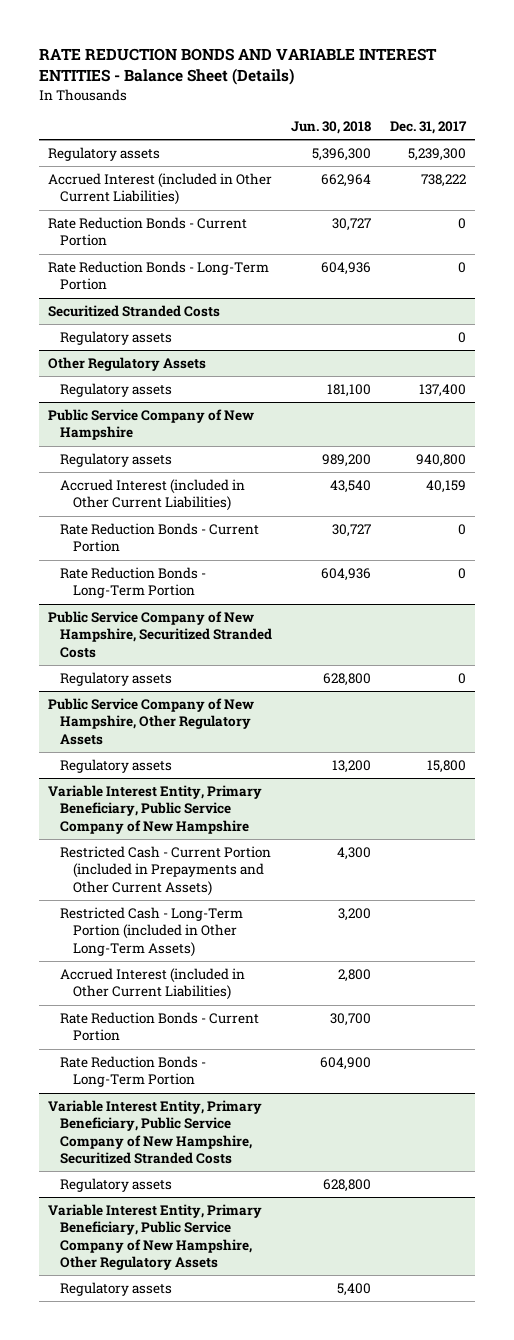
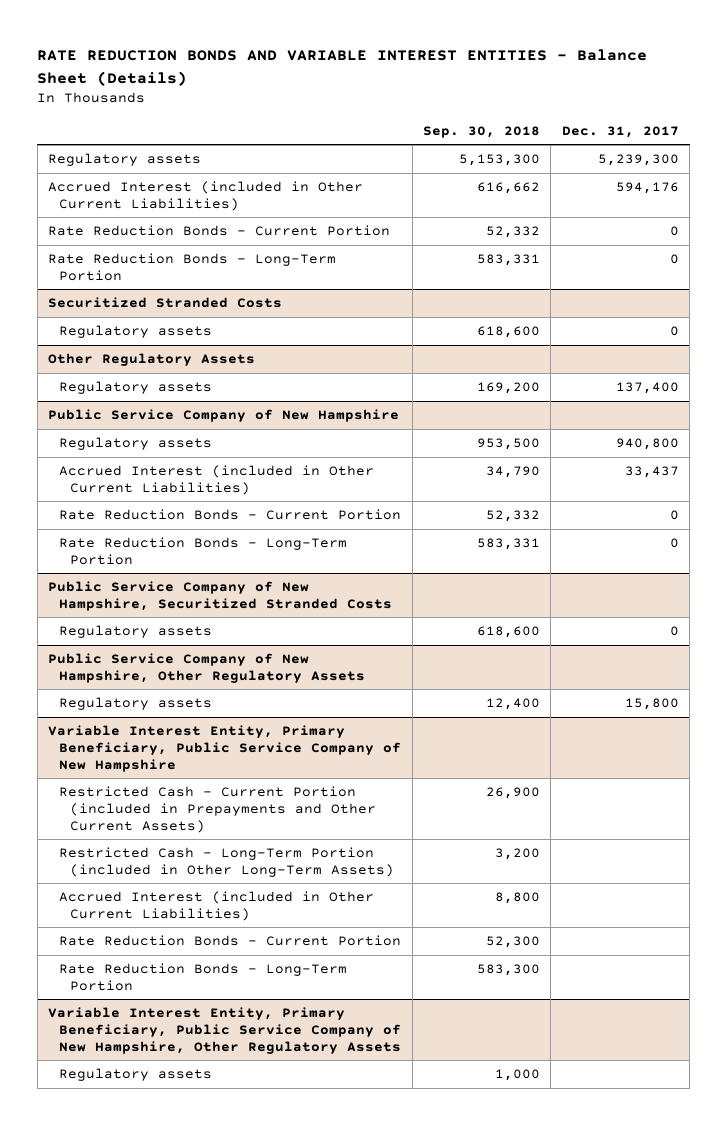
[291,121,372,135] Jun. 30, 2018 -> none
none -> [422,125,540,138] Sep. 30, 2018
[420,174,466,188] 738,222 -> [615,182,679,195] 594,176
[425,480,466,494] 40,159 -> [624,466,679,479] 33,437
[48,1100,263,1165] Variable Interest Entity, Primary Beneficiary, Public Service Company of New Hampshire, Securitized Stranded Costs -> none
[60,1178,173,1193] Regulatory assets -> none

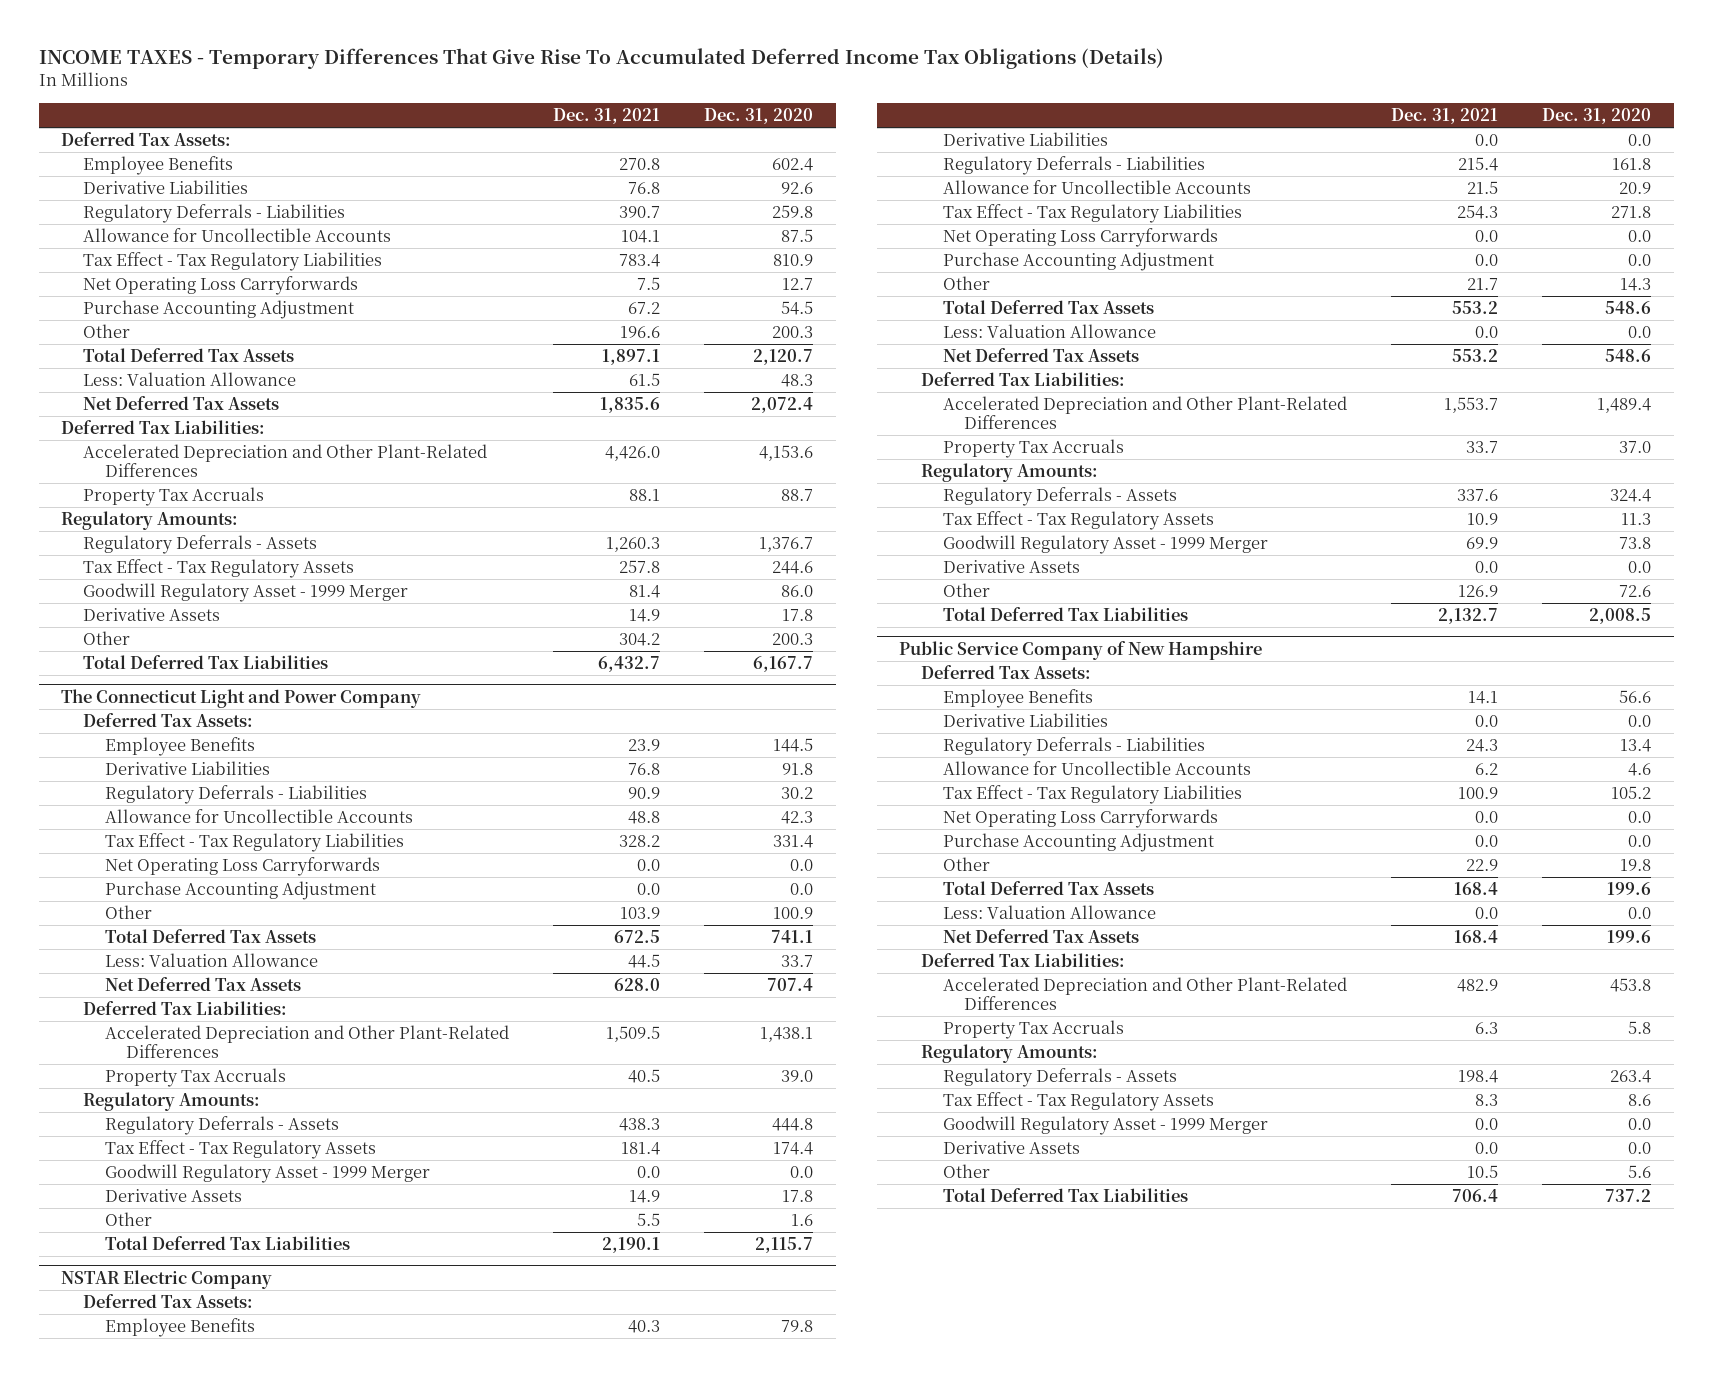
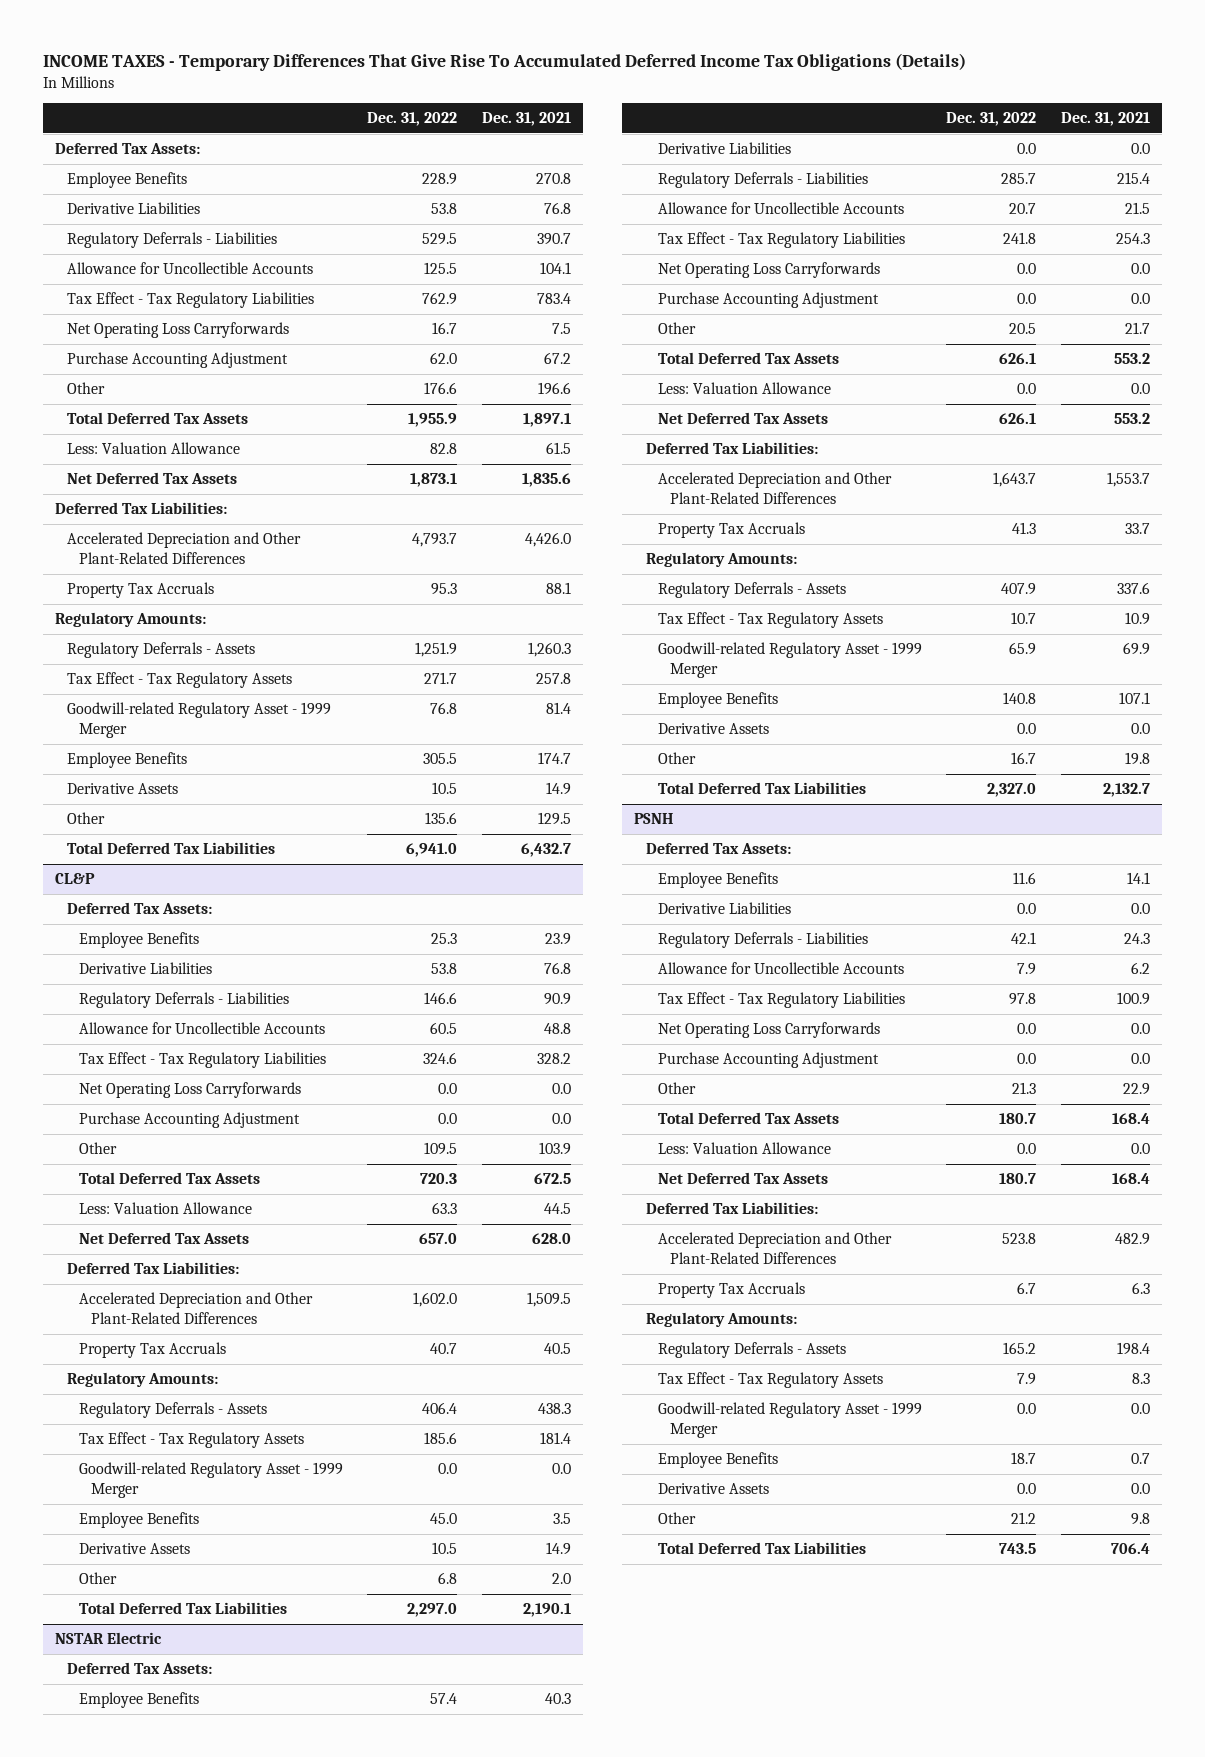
[704,107,814,124] Dec. 31, 2020 -> none
none -> [367,112,458,127] Dec. 31, 2022
[82,583,408,603] Goodwill Regulatory Asset - 1999 Merger -> [67,702,332,738] Goodwill-related Regulatory Asset - 1999 Merger
none -> [67,752,188,769] Employee Benefits
[618,633,660,647] 304.2 -> [537,812,571,826] 129.5
[60,688,421,708] The Connecticut Light and Power Company -> [54,873,95,885] CL&P
[104,1164,430,1184] Goodwill Regulatory Asset - 1999 Merger -> [79,1462,344,1498] Goodwill-related Regulatory Asset - 1999 Merger
none -> [79,1512,200,1529] Employee Benefits
[636,1213,660,1227] 5.5 -> [551,1573,571,1585] 2.0
[60,1269,272,1289] NSTAR Electric Company -> [54,1632,162,1645] NSTAR Electric
[942,535,1268,555] Goodwill Regulatory Asset - 1999 Merger -> [658,642,923,678] Goodwill-related Regulatory Asset - 1999 Merger
none -> [658,692,779,709] Employee Benefits
[1457,585,1498,598] 126.9 -> [1124,752,1150,766] 19.8
[898,640,1262,660] Public Service Company of New Hampshire -> [633,813,674,825] PSNH
[942,1116,1268,1136] Goodwill Regulatory Asset - 1999 Merger -> [658,1402,923,1438] Goodwill-related Regulatory Asset - 1999 Merger
none -> [658,1452,779,1469] Employee Benefits
[1466,1165,1498,1179] 10.5 -> [1130,1513,1150,1526] 9.8

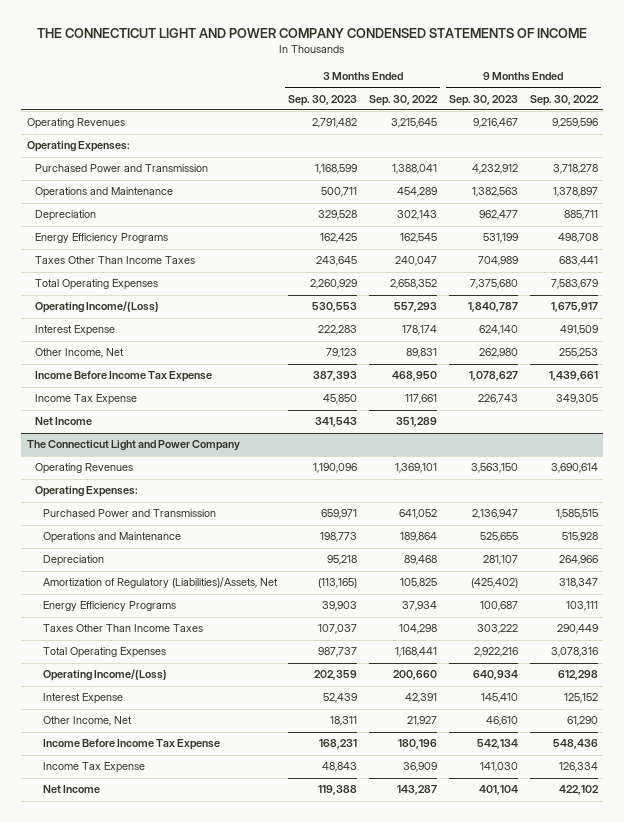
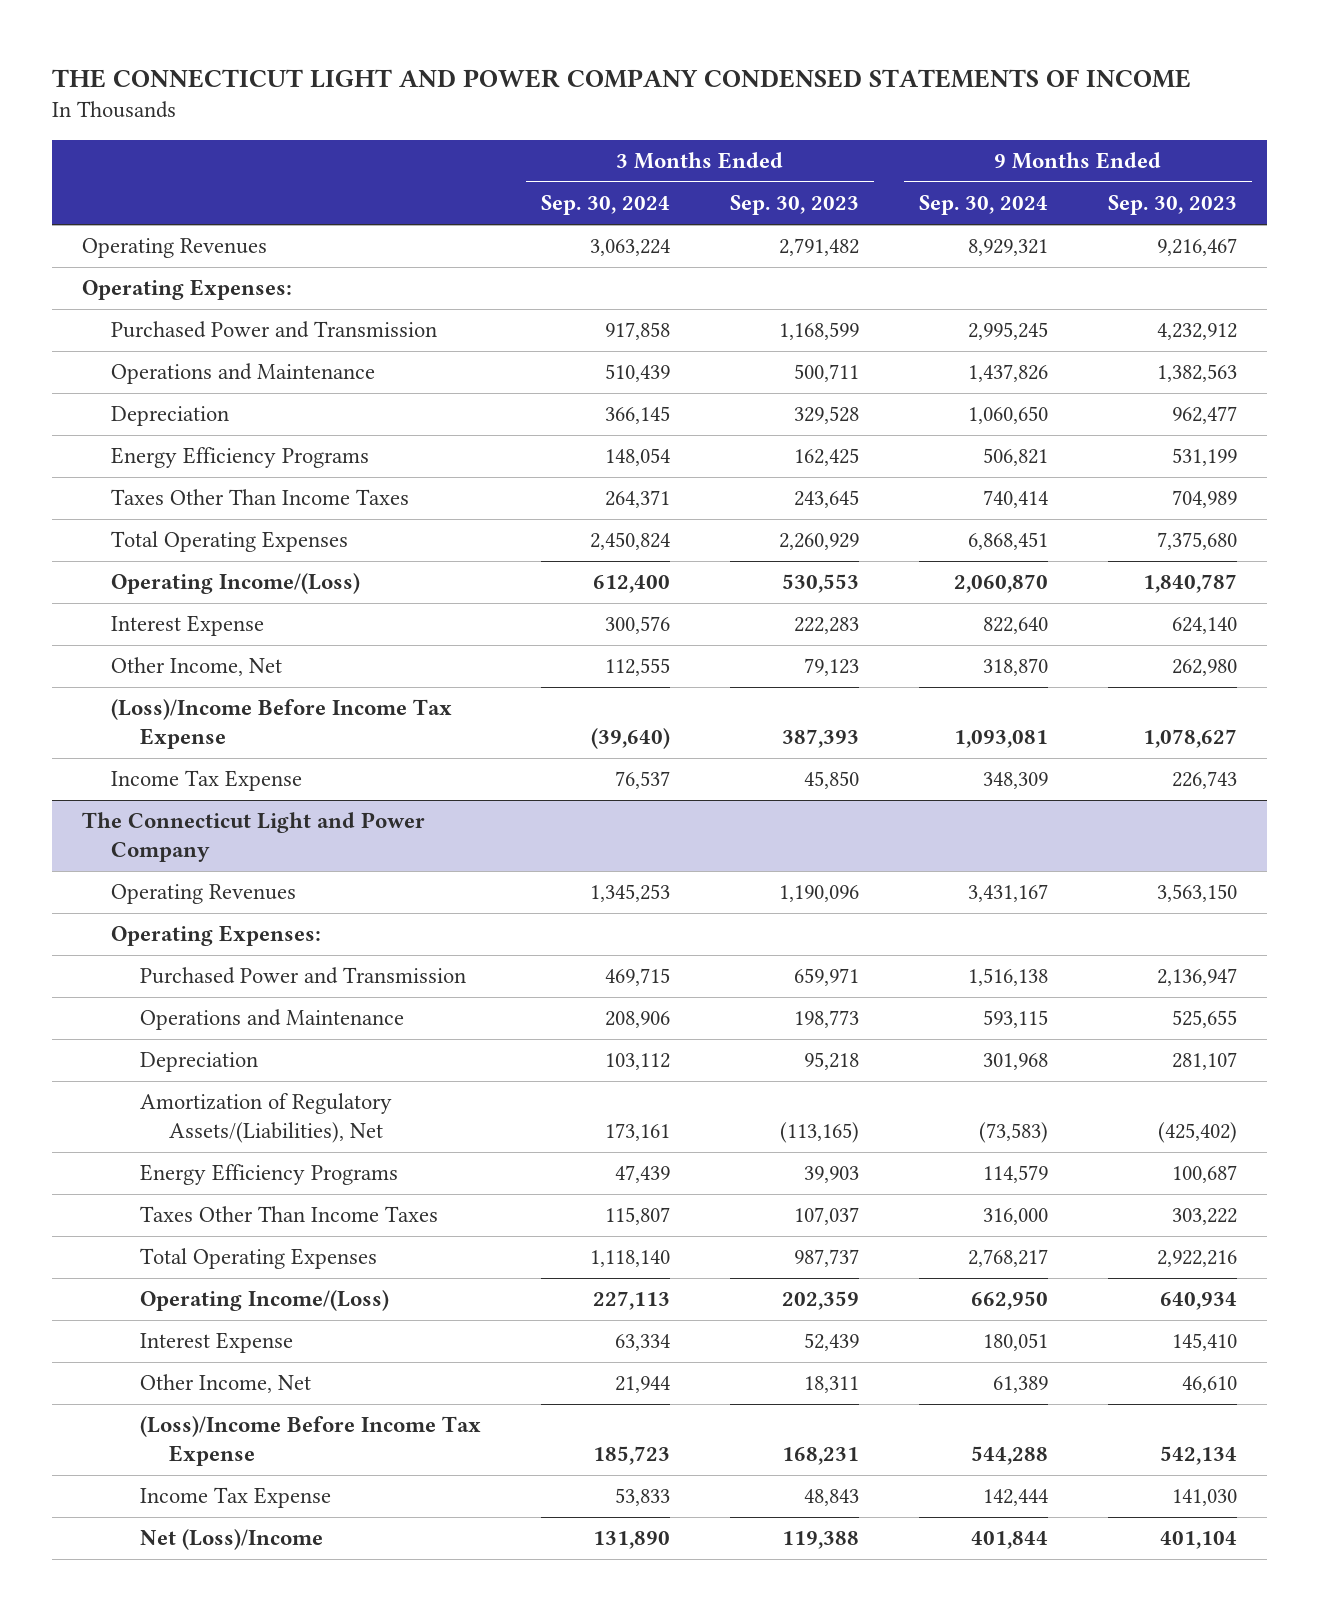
[369,94,439,106] Sep. 30, 2022 -> none
[529,94,599,106] Sep. 30, 2022 -> none
none -> [540,195,670,216] Sep. 30, 2024
none -> [919,195,1049,216] Sep. 30, 2024
[34,371,212,383] Income Before Income Tax Expense -> [110,699,452,750] (Loss)/Income Before Income Tax Expense
[34,417,92,426] Net Income -> none
[42,577,278,589] Amortization of Regulatory (Liabilities)/Assets, Net -> [139,1093,392,1144] Amortization of Regulatory Assets/(Liabilities), Net
[42,739,220,751] Income Before Income Tax Expense -> [139,1416,481,1467] (Loss)/Income Before Income Tax Expense
[42,785,100,794] Net Income -> [139,1529,323,1551] Net (Loss)/Income

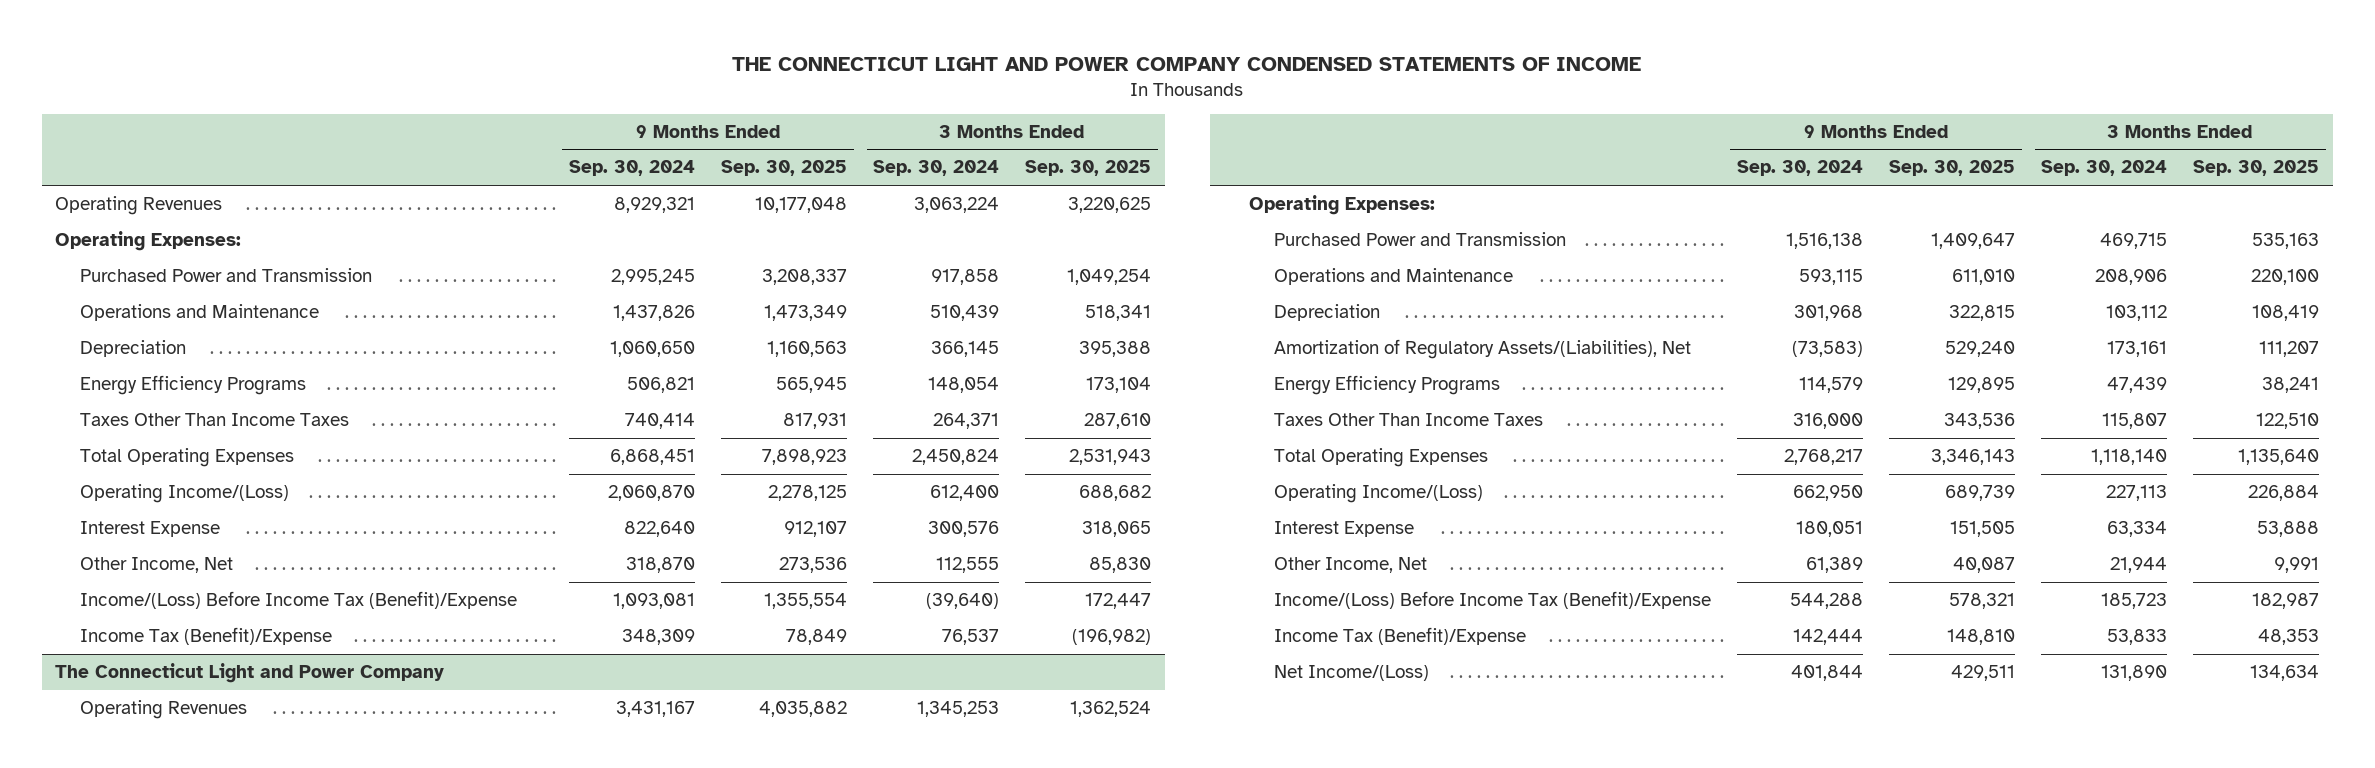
[730,195,860,216] Sep. 30, 2023 -> none
[1108,195,1238,216] Sep. 30, 2023 -> none
none -> [720,160,847,177] Sep. 30, 2025
none -> [1025,160,1152,177] Sep. 30, 2025
[110,699,452,750] (Loss)/Income Before Income Tax Expense -> [80,591,518,610] Income/(Loss) Before Income Tax (Benefit)/Expense
[110,770,302,792] Income Tax Expense -> [80,627,333,646] Income Tax (Benefit)/Expense
[139,1416,481,1467] (Loss)/Income Before Income Tax Expense -> [1273,591,1711,610] Income/(Loss) Before Income Tax (Benefit)/Expense
[139,1487,331,1509] Income Tax Expense -> [1273,627,1526,646] Income Tax (Benefit)/Expense
[139,1529,323,1551] Net (Loss)/Income -> [1273,665,1429,682] Net Income/(Loss)

